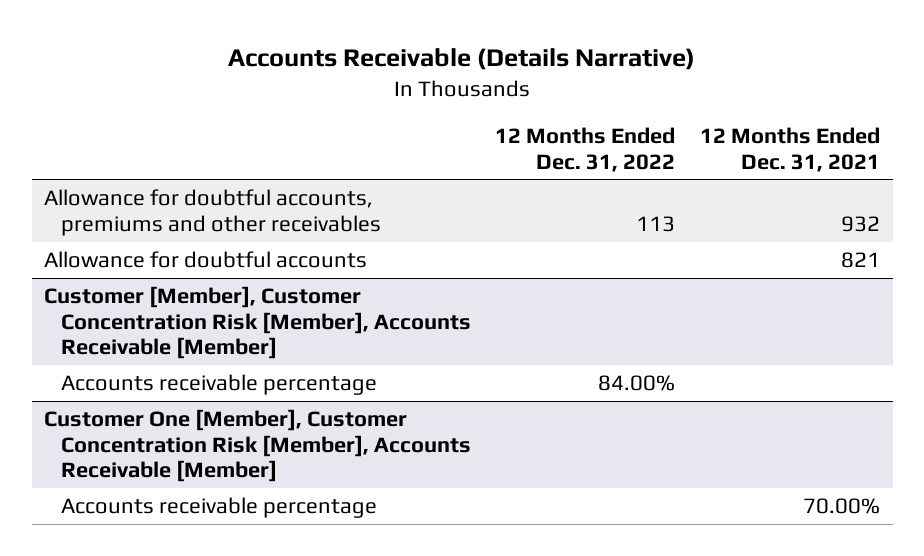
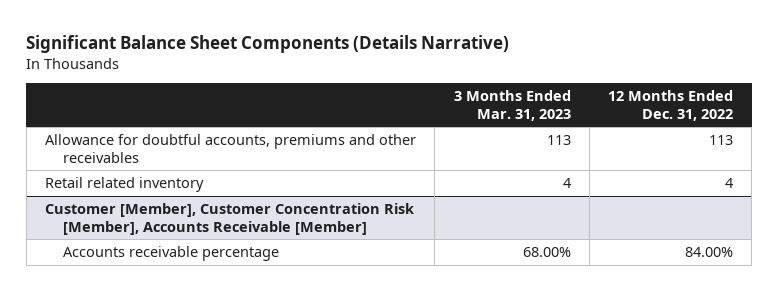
[228,48,696,71] Accounts Receivable (Details Narrative) -> [26,34,510,53] Significant Balance Sheet Components (Details Narrative)
[700,127,881,172] 12 Months Ended Dec. 31, 2021 -> none
none -> [453,90,571,121] 3 Months Ended Mar. 31, 2023
[44,251,368,269] Allowance for doubtful accounts -> none
none -> [45,177,205,193] Retail related inventory
[44,409,471,483] Customer One [Member], Customer Concentration Risk [Member], Accounts Receivable [Member] -> none
[60,497,377,519] Accounts receivable percentage -> none

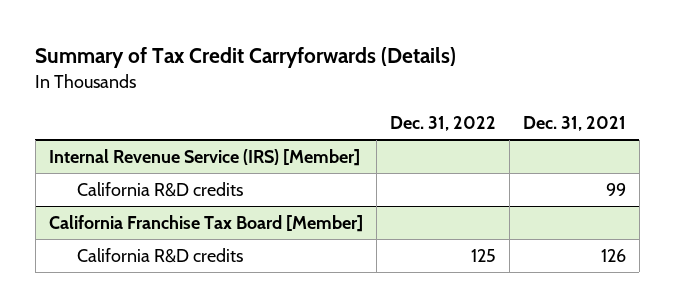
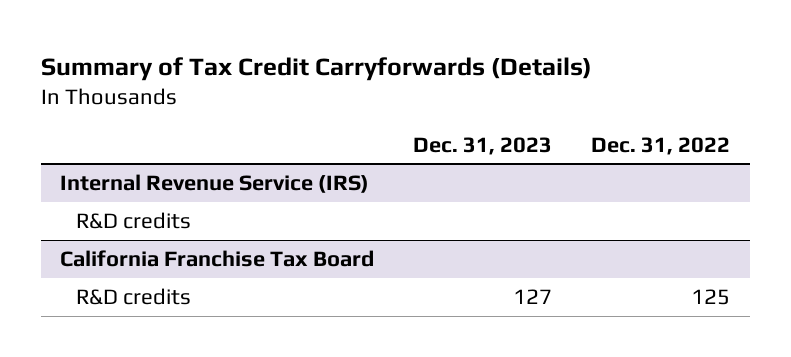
[522,115,626,131] Dec. 31, 2021 -> none
none -> [413,136,553,155] Dec. 31, 2023
[48,149,360,167] Internal Revenue Service (IRS) [Member] -> [60,173,370,193] Internal Revenue Service (IRS)
[76,182,243,198] California R&D credits -> [75,211,191,229] R&D credits
[48,215,363,233] California Franchise Tax Board [Member] -> [60,249,375,267] California Franchise Tax Board
[76,248,243,264] California R&D credits -> [75,287,191,305] R&D credits

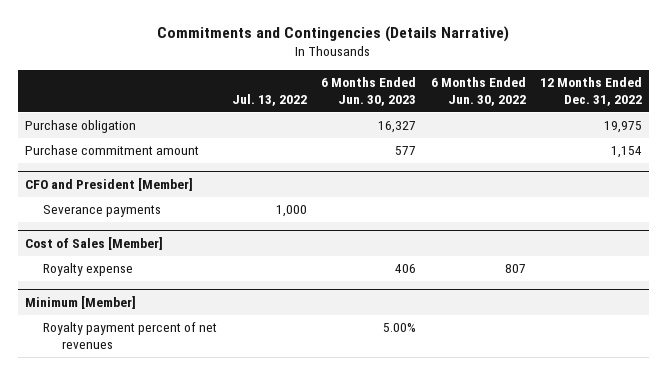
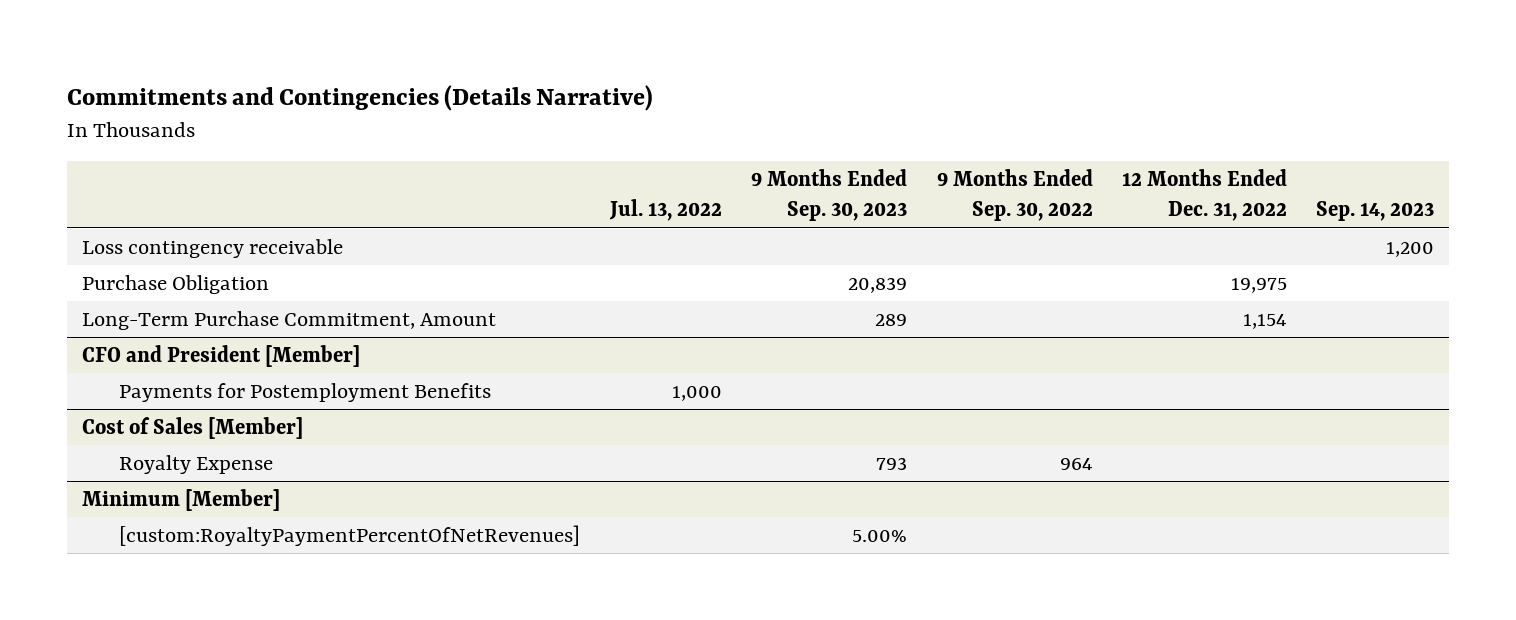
[321,77,417,107] 6 Months Ended Jun. 30, 2023 -> none
[430,77,526,107] 6 Months Ended Jun. 30, 2022 -> none
none -> [751,169,908,222] 9 Months Ended Sep. 30, 2023
none -> [936,169,1093,222] 9 Months Ended Sep. 30, 2022
none -> [1316,201,1435,222] Sep. 14, 2023
none -> [82,239,344,259] Loss contingency receivable
[24,120,136,134] Purchase obligation -> [82,275,270,295] Purchase Obligation
[24,145,199,156] Purchase commitment amount -> [82,311,497,331] Long-Term Purchase Commitment, Amount
[43,205,162,218] Severance payments -> [119,383,492,403] Payments for Postemployment Benefits
[43,263,134,277] Royalty expense -> [119,455,274,475] Royalty Expense
[43,322,218,350] Royalty payment percent of net revenues -> [119,525,581,547] [custom:RoyaltyPaymentPercentOfNetRevenues]

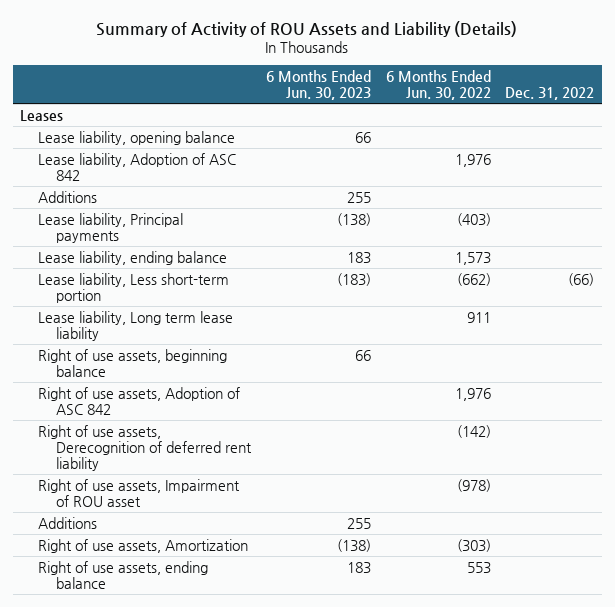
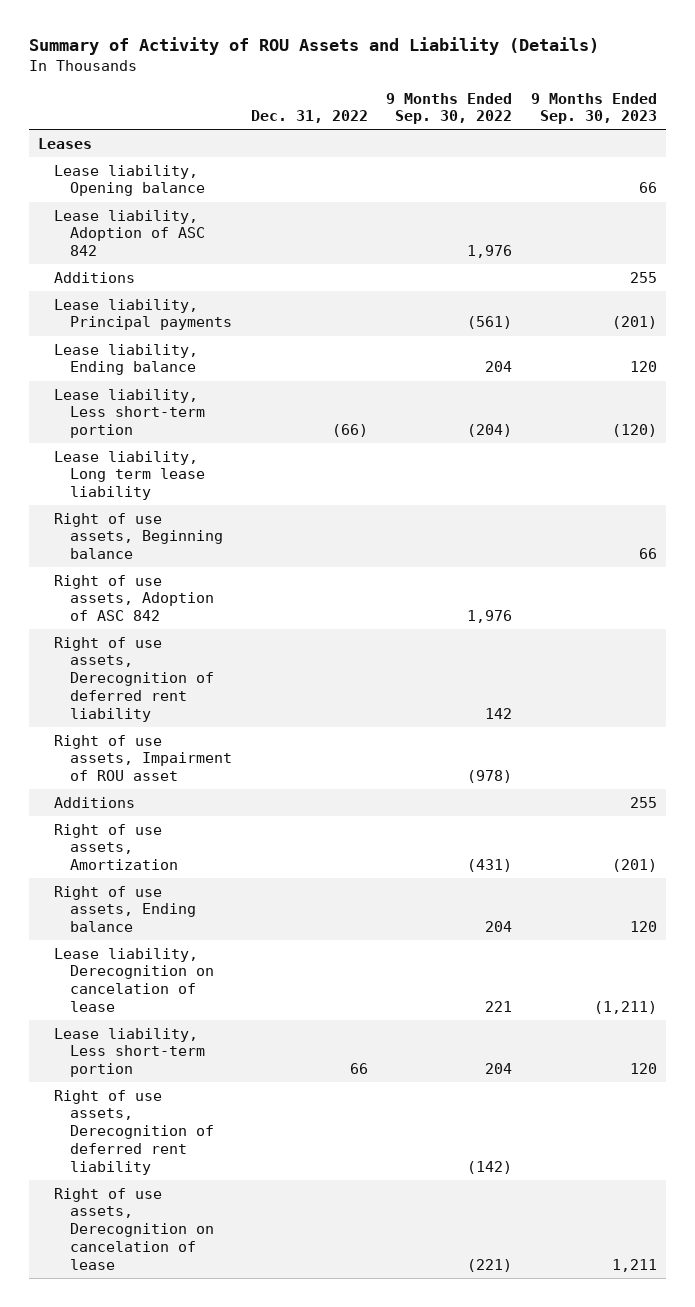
[266,70,372,101] 6 Months Ended Jun. 30, 2023 -> none
[385,70,491,101] 6 Months Ended Jun. 30, 2022 -> none
none -> [386,92,513,125] 9 Months Ended Sep. 30, 2022
none -> [530,92,657,125] 9 Months Ended Sep. 30, 2023
[38,130,236,145] Lease liability, opening balance -> [54,164,206,197] Lease liability, Opening balance
[38,250,228,265] Lease liability, ending balance -> [54,343,199,376] Lease liability, Ending balance
[38,348,228,377] Right of use assets, beginning balance -> [54,512,224,560] Right of use assets, Beginning balance
[38,560,209,589] Right of use assets, ending balance -> [54,885,197,933] Right of use assets, Ending balance
none -> [54,947,215,1012] Lease liability, Derecognition on cancelation of lease
none -> [54,1027,206,1078] Lease liability, Less short-term portion
none -> [54,1089,215,1175] Right of use assets, Derecognition of deferred rent liability
none -> [54,1187,215,1270] Right of use assets, Derecognition on cancelation of lease

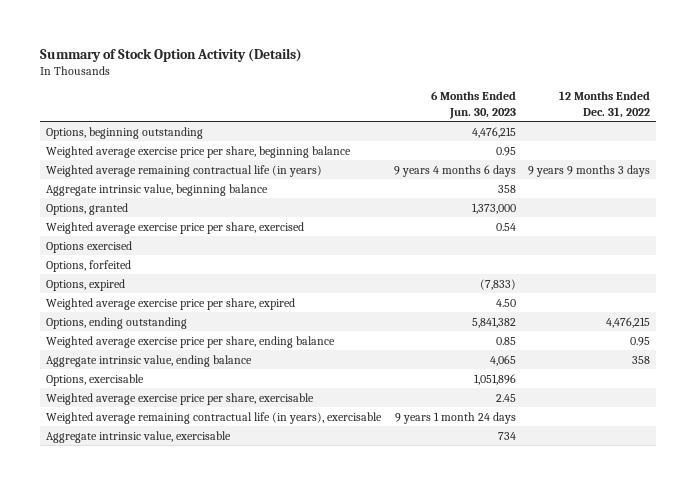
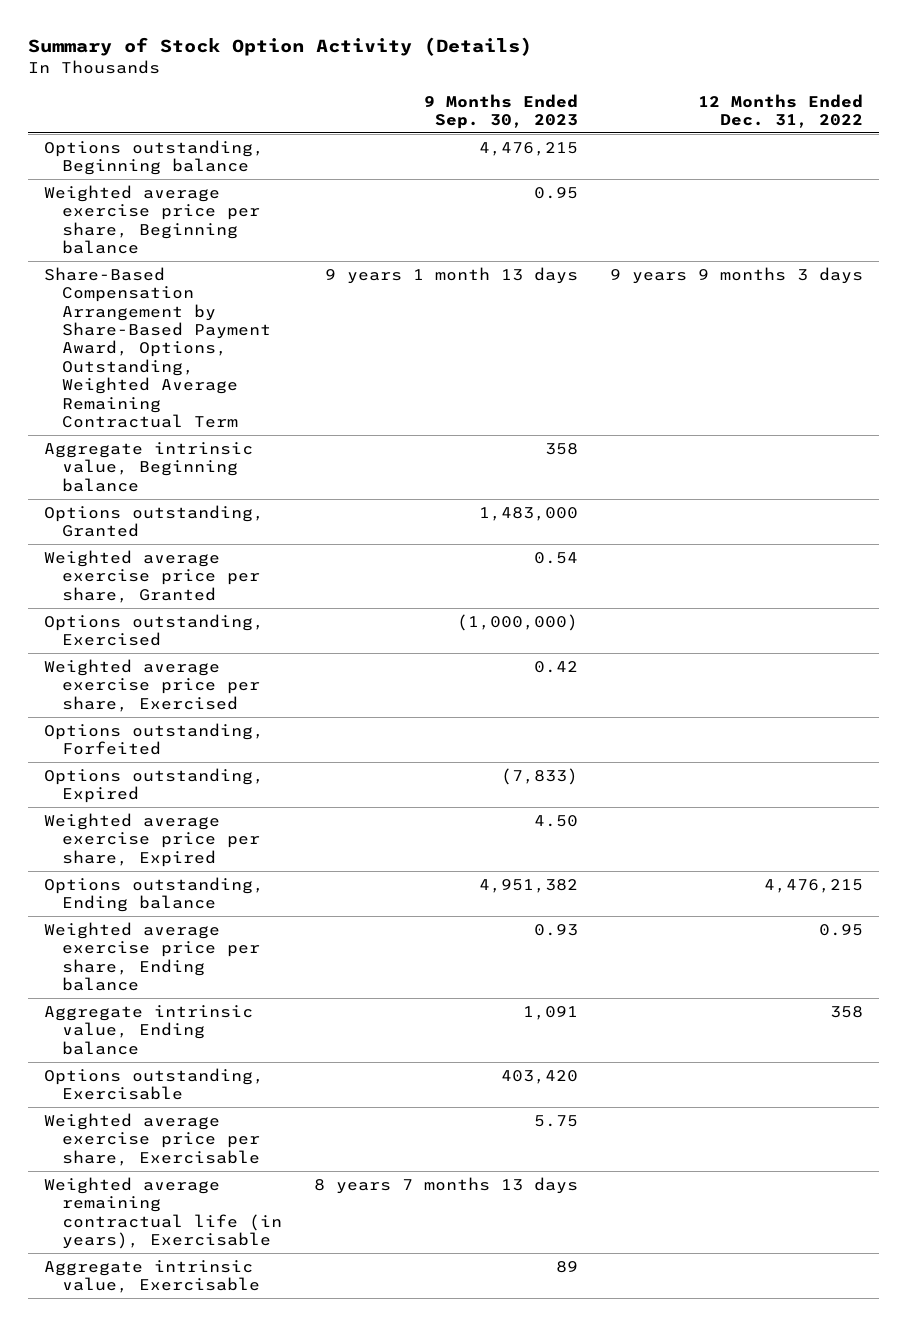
[430,91,516,119] 6 Months Ended Jun. 30, 2023 -> none
none -> [423,93,578,129] 9 Months Ended Sep. 30, 2023
[46,126,204,139] Options, beginning outstanding -> [44,139,265,176] Options outstanding, Beginning balance
[46,145,352,158] Weighted average exercise price per share, beginning balance -> [44,184,260,255] Weighted average exercise price per share, Beginning balance
[46,164,323,177] Weighted average remaining contractual life (in years) -> [44,266,271,429] Share-Based Compensation Arrangement by Share-Based Payment Award, Options, Outstanding, Weighted Average Remaining Contractual Term
[46,183,269,196] Aggregate intrinsic value, beginning balance -> [44,441,254,492] Aggregate intrinsic value, Beginning balance
[46,202,129,215] Options, granted -> [44,504,265,538] Options outstanding, Granted
[46,221,305,234] Weighted average exercise price per share, exercised -> [44,549,260,603] Weighted average exercise price per share, Granted
[46,240,133,253] Options exercised -> [44,613,265,647] Options outstanding, Exercised
none -> [44,658,260,712] Weighted average exercise price per share, Exercised
[46,259,132,272] Options, forfeited -> [44,722,265,756] Options outstanding, Forfeited
[46,278,126,291] Options, expired -> [44,767,265,804] Options outstanding, Expired
[46,297,296,310] Weighted average exercise price per share, expired -> [44,812,260,867] Weighted average exercise price per share, Expired
[46,316,188,329] Options, ending outstanding -> [44,876,265,913] Options outstanding, Ending balance
[46,335,336,348] Weighted average exercise price per share, ending balance -> [44,921,260,992] Weighted average exercise price per share, Ending balance
[46,354,253,367] Aggregate intrinsic value, ending balance -> [44,1004,254,1055] Aggregate intrinsic value, Ending balance
[46,373,145,386] Options, exercisable -> [44,1067,265,1101] Options outstanding, Exercisable
[46,392,315,405] Weighted average exercise price per share, exercisable -> [44,1112,260,1166] Weighted average exercise price per share, Exercisable
[46,411,383,424] Weighted average remaining contractual life (in years), exercisable -> [44,1176,282,1250] Weighted average remaining contractual life (in years), Exercisable
[46,430,232,443] Aggregate intrinsic value, exercisable -> [44,1259,260,1294] Aggregate intrinsic value, Exercisable

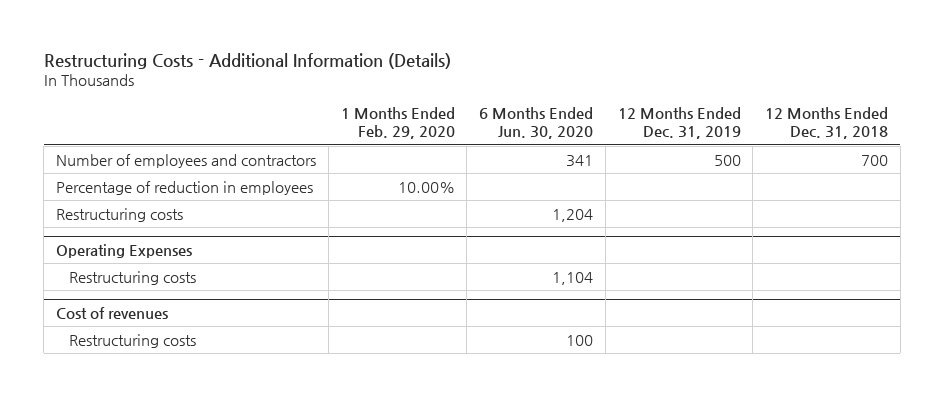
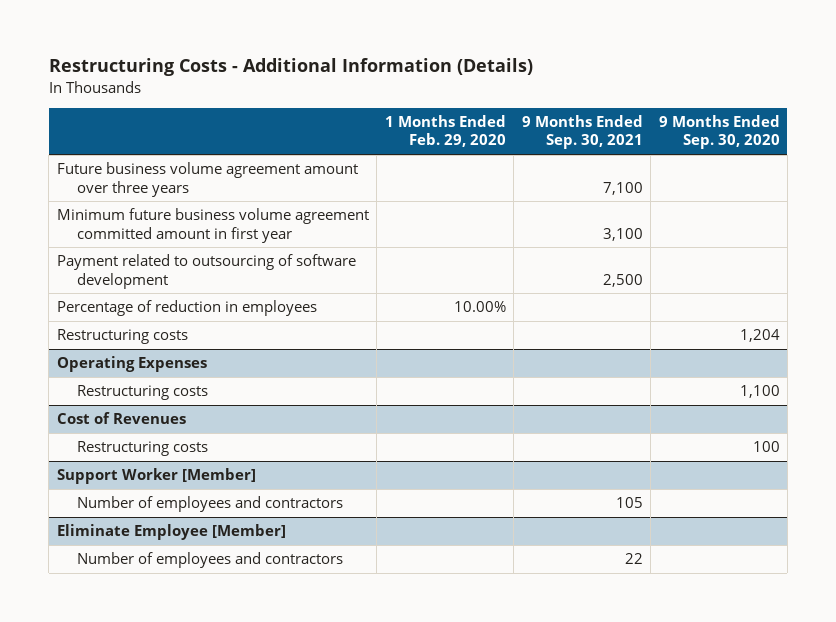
[479,106,594,140] 6 Months Ended Jun. 30, 2020 -> none
[617,106,741,140] 12 Months Ended Dec. 31, 2019 -> none
[765,106,889,140] 12 Months Ended Dec. 31, 2018 -> none
none -> [521,115,643,150] 9 Months Ended Sep. 30, 2021
none -> [658,115,780,150] 9 Months Ended Sep. 30, 2020
[55,153,316,168] Number of employees and contractors -> none
none -> [56,162,358,197] Future business volume agreement amount over three years
none -> [56,208,369,243] Minimum future business volume agreement committed amount in first year
none -> [56,254,356,289] Payment related to outsourcing of software development
[55,306,168,319] Cost of revenues -> [56,412,186,425] Cost of Revenues
none -> [56,468,256,485] Support Worker [Member]
none -> [76,496,343,513] Number of employees and contractors
none -> [56,524,286,541] Eliminate Employee [Member]
none -> [76,552,343,569] Number of employees and contractors

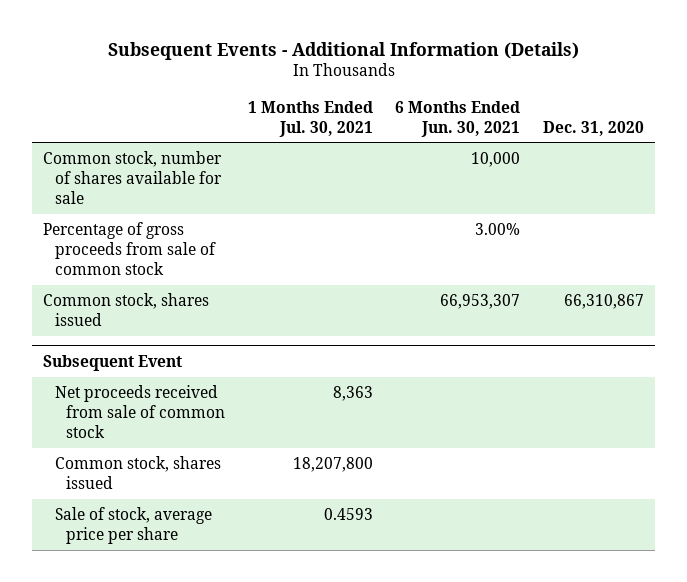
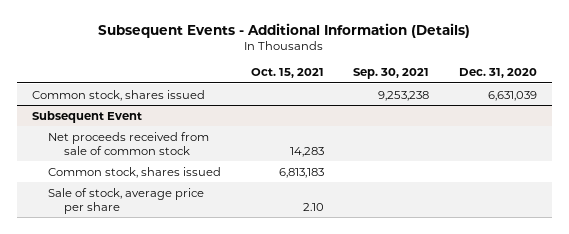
[247,100,373,137] 1 Months Ended Jul. 30, 2021 -> none
[395,100,521,137] 6 Months Ended Jun. 30, 2021 -> none
none -> [250,68,324,79] Oct. 15, 2021
none -> [353,68,430,80] Sep. 30, 2021
[43,150,223,204] Common stock, number of shares available for sale -> none
[43,221,216,275] Percentage of gross proceeds from sale of common stock -> none
[563,293,644,309] 66,310,867 -> [487,90,537,101] 6,631,039

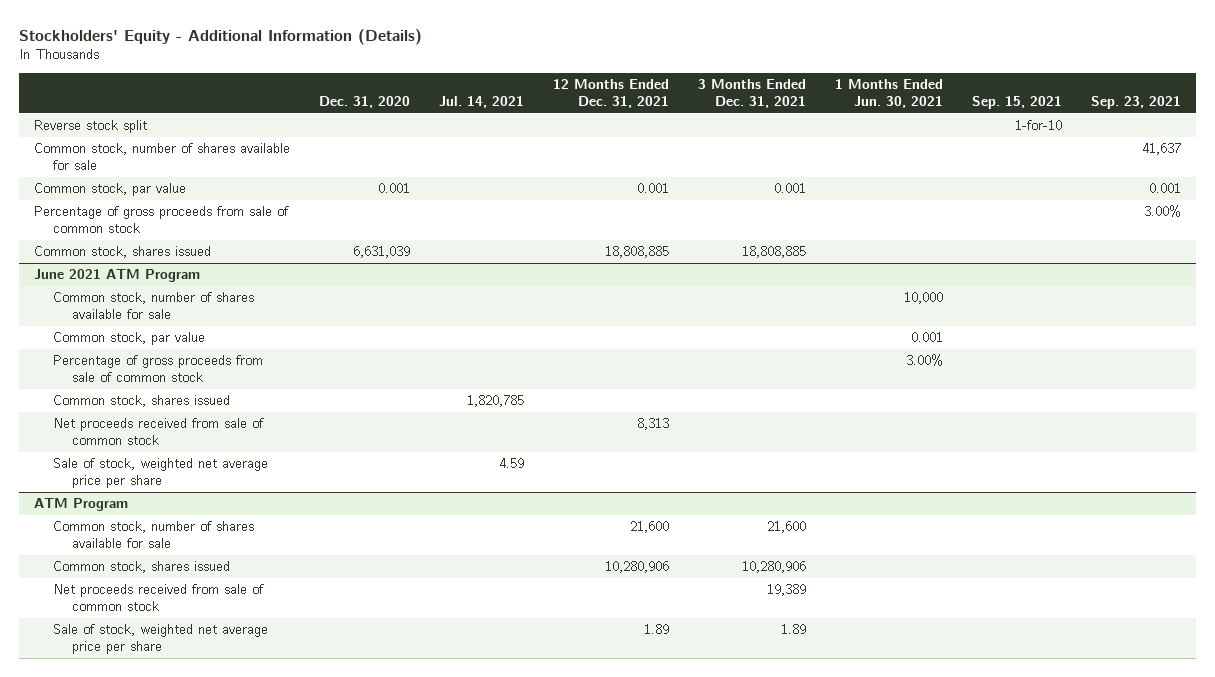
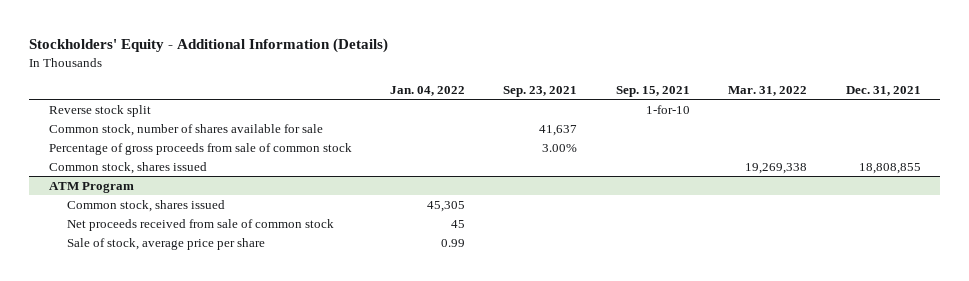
[318,96,410,109] Dec. 31, 2020 -> none
[439,96,525,109] Jul. 14, 2021 -> none
[553,79,670,109] 12 Months Ended Dec. 31, 2021 -> none
[698,79,807,109] 3 Months Ended Dec. 31, 2021 -> none
[835,79,944,109] 1 Months Ended Jun. 30, 2021 -> none
none -> [389,85,465,96] Jan. 04, 2022
none -> [728,85,808,96] Mar. 31, 2022
none -> [845,85,921,96] Dec. 31, 2021
[33,183,186,197] Common stock, par value -> none
[33,269,200,283] June 2021 ATM Program -> none
[53,292,255,320] Common stock, number of shares available for sale -> none
[53,332,206,346] Common stock, par value -> none
[53,355,264,383] Percentage of gross proceeds from sale of common stock -> none
[53,395,231,408] Common stock, shares issued -> none
[53,418,265,446] Net proceeds received from sale of common stock -> none
[53,458,269,489] Sale of stock, weighted net average price per share -> none
[53,521,255,549] Common stock, number of shares available for sale -> none
[53,624,269,655] Sale of stock, weighted net average price per share -> [66,237,265,250] Sale of stock, average price per share

